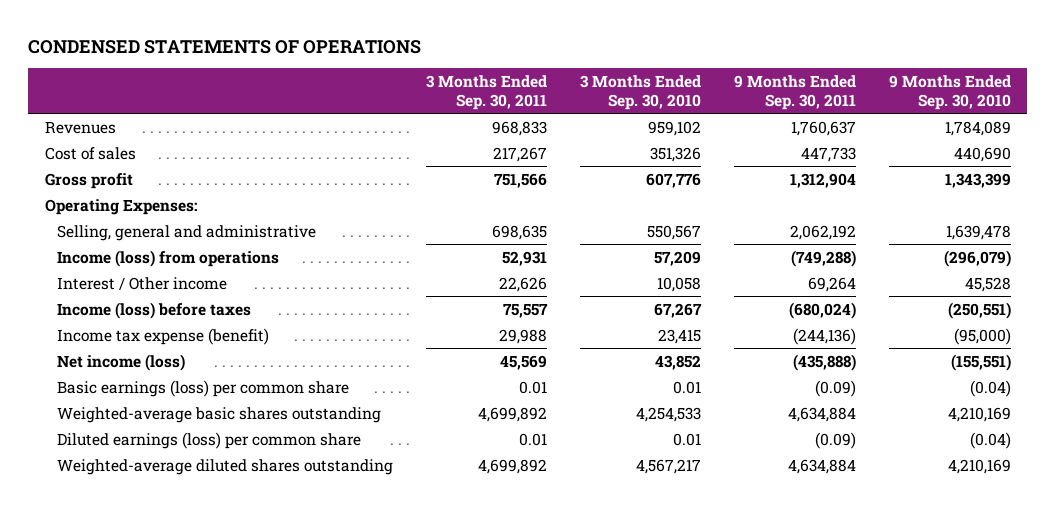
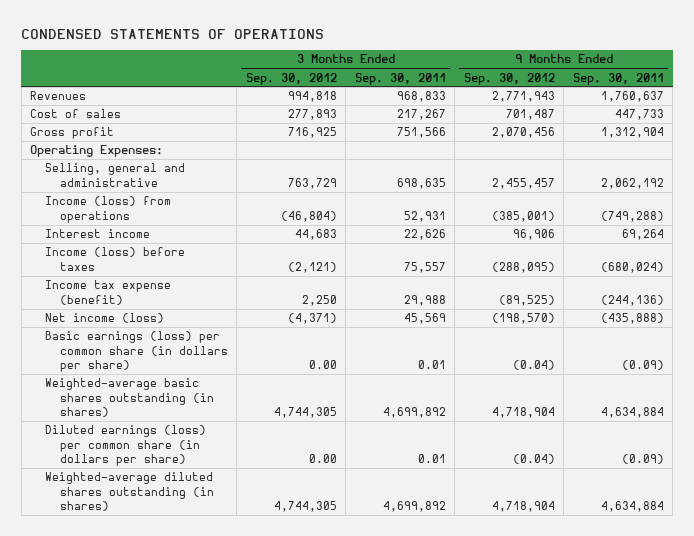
[580,74,702,110] 3 Months Ended Sep. 30, 2010 -> none
[888,74,1011,110] 9 Months Ended Sep. 30, 2010 -> none
none -> [245,72,337,85] Sep. 30, 2012
none -> [463,72,555,85] Sep. 30, 2012
[57,276,228,290] Interest / Other income -> [45,229,151,239] Interest income
[57,379,350,397] Basic earnings (loss) per common share -> [45,331,228,373] Basic earnings (loss) per common share (in dollars per share)
[57,406,382,423] Weighted-average basic shares outstanding -> [45,378,214,418] Weighted-average basic shares outstanding (in shares)
[57,431,362,449] Diluted earnings (loss) per common share -> [45,425,207,467] Diluted earnings (loss) per common share (in dollars per share)
[57,458,394,475] Weighted-average diluted shares outstanding -> [45,472,214,512] Weighted-average diluted shares outstanding (in shares)

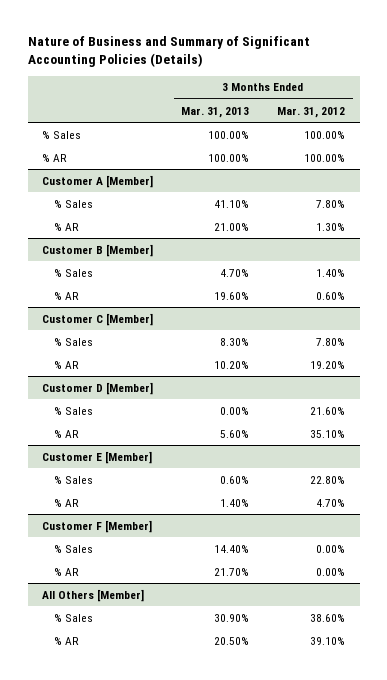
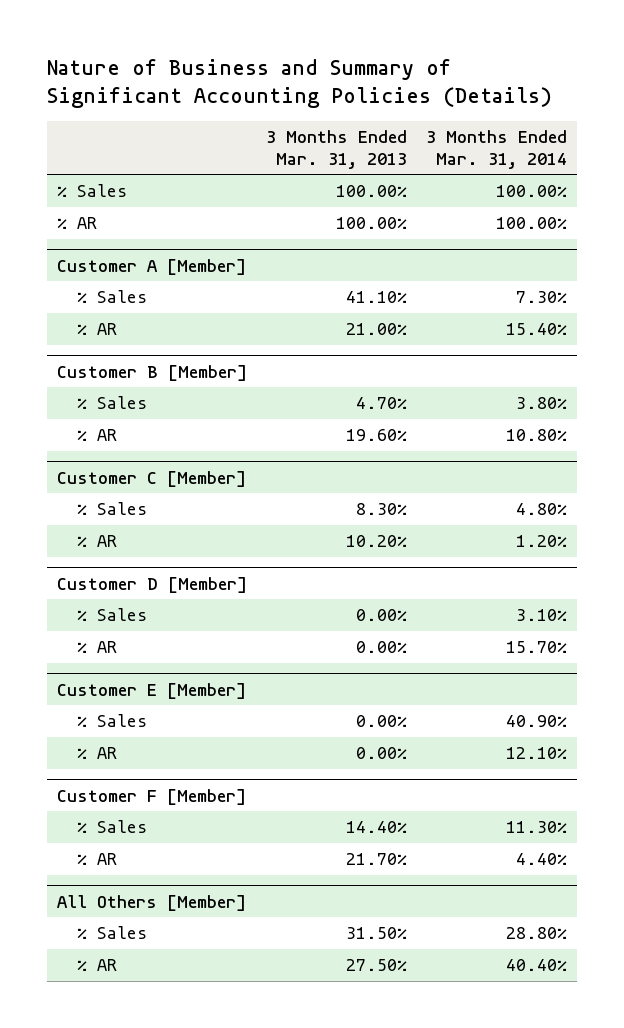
[277,106,346,118] Mar. 31, 2012 -> none
none -> [426,130,568,169] 3 Months Ended Mar. 31, 2014
[220,429,250,438] 5.60% -> [356,641,408,654] 0.00%
[220,475,250,484] 0.60% -> [356,715,408,728] 0.00%
[220,498,250,507] 1.40% -> [356,747,408,760] 0.00%
[214,613,250,622] 30.90% -> [346,927,408,940] 31.50%
[214,636,250,645] 20.50% -> [346,959,408,972] 27.50%

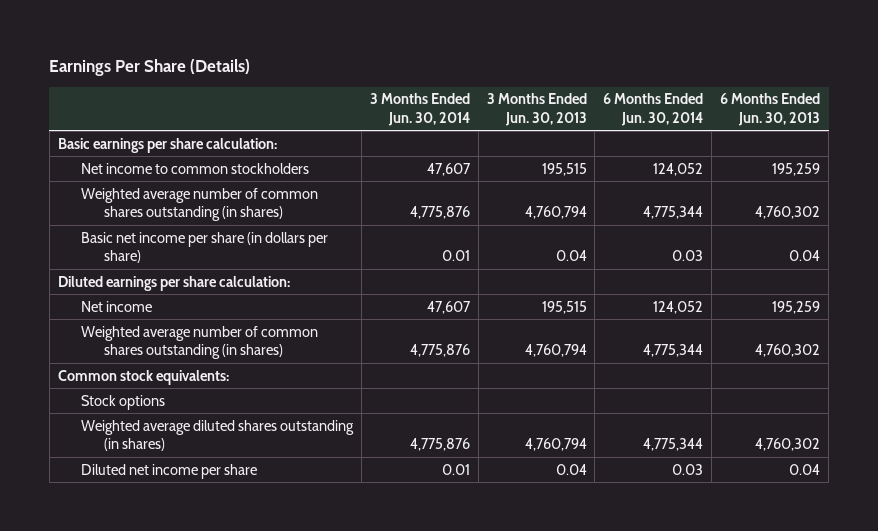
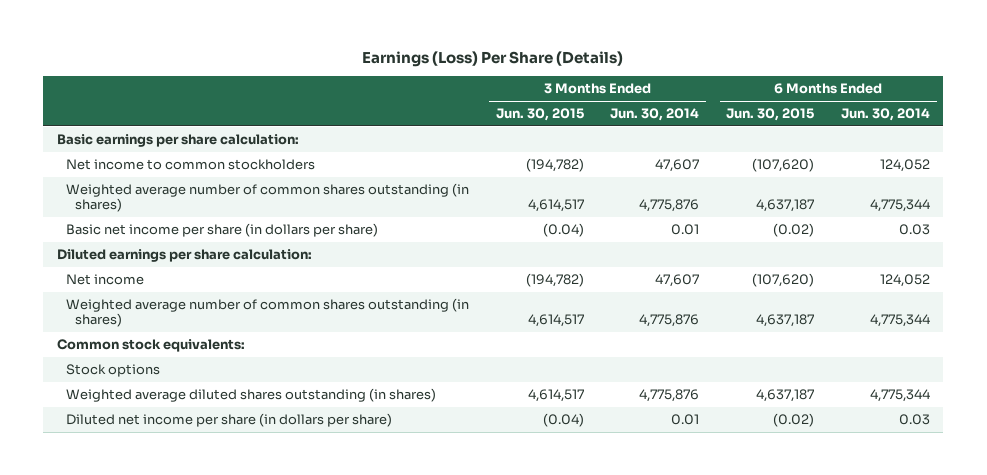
[49,59,251,77] Earnings Per Share (Details) -> [362,51,624,68] Earnings (Loss) Per Share (Details)
[486,93,587,127] 3 Months Ended Jun. 30, 2013 -> none
[720,93,821,127] 6 Months Ended Jun. 30, 2013 -> none
none -> [495,108,584,122] Jun. 30, 2015
none -> [726,108,815,122] Jun. 30, 2015
[80,463,257,479] Diluted net income per share -> [65,413,392,428] Diluted net income per share (in dollars per share)

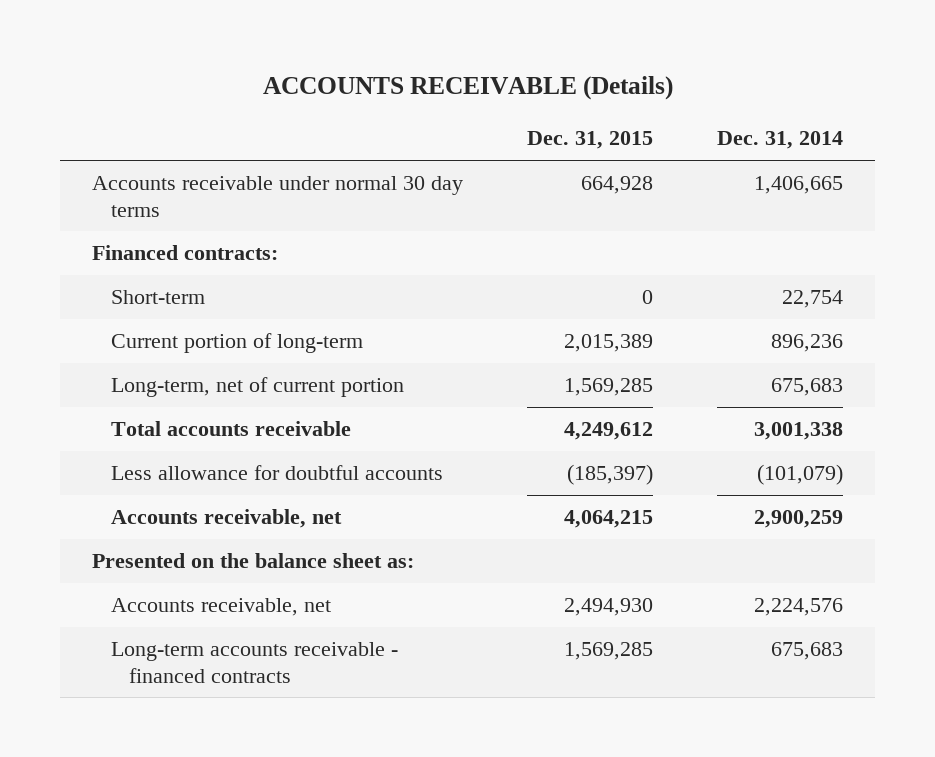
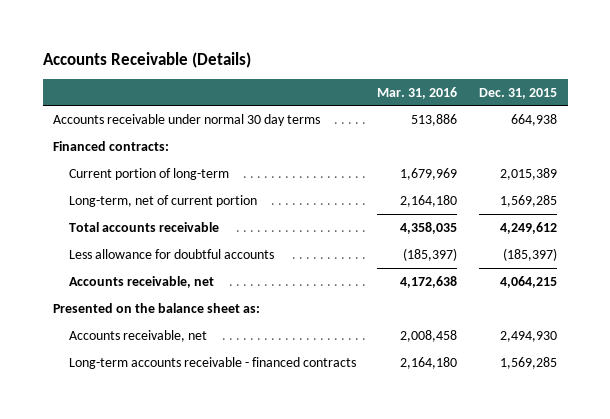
[262,76,673,101] ACCOUNTS RECEIVABLE (Details) -> [42,51,251,68] Accounts Receivable (Details)
[717,131,844,150] Dec. 31, 2014 -> none
none -> [377,86,458,99] Mar. 31, 2016
[581,176,654,195] 664,928 -> [510,113,557,126] 664,938
[110,290,205,305] Short-term -> none

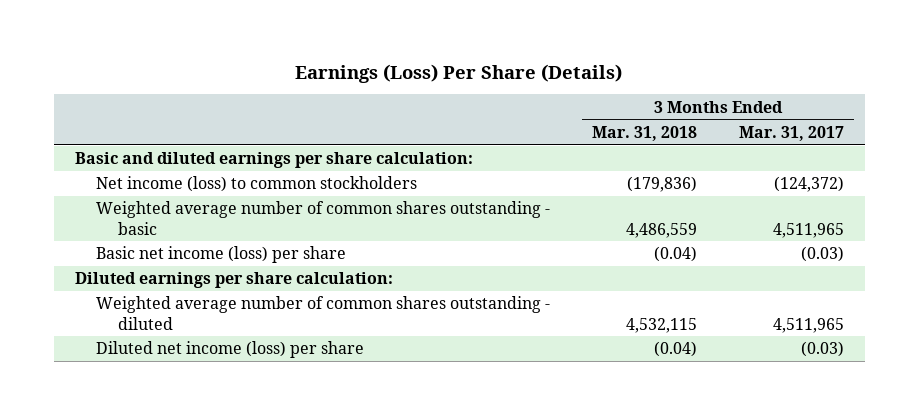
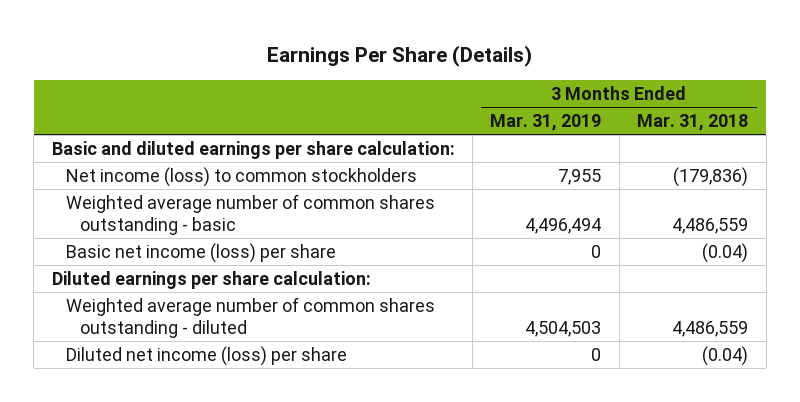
[295,63,623,83] Earnings (Loss) Per Share (Details) -> [266,44,532,67] Earnings Per Share (Details)
[738,125,844,141] Mar. 31, 2017 -> none
none -> [490,113,602,131] Mar. 31, 2019
[626,317,698,333] 4,532,115 -> [672,321,749,338] 4,486,559

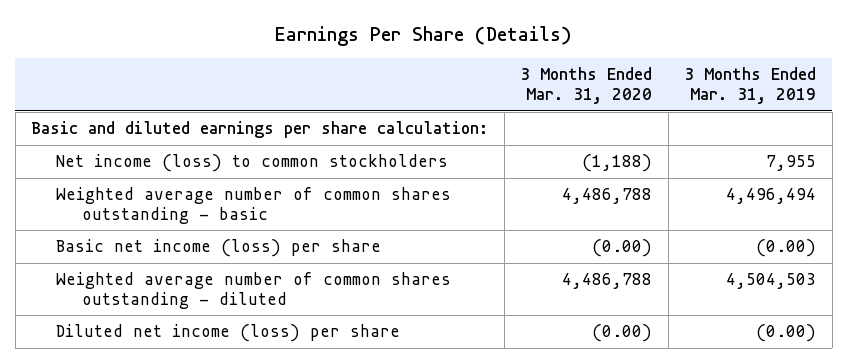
[637,113,749,131] Mar. 31, 2018 -> none
none -> [520,67,653,105] 3 Months Ended Mar. 31, 2020
[51,270,371,289] Diluted earnings per share calculation: -> none
[591,244,602,258] 0 -> [756,239,817,258] (0.00)
[591,347,602,361] 0 -> [756,324,817,343] (0.00)

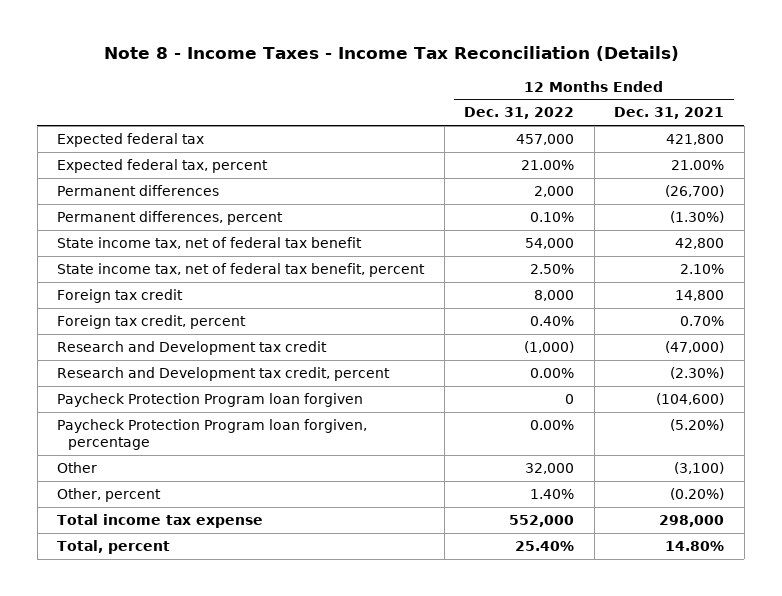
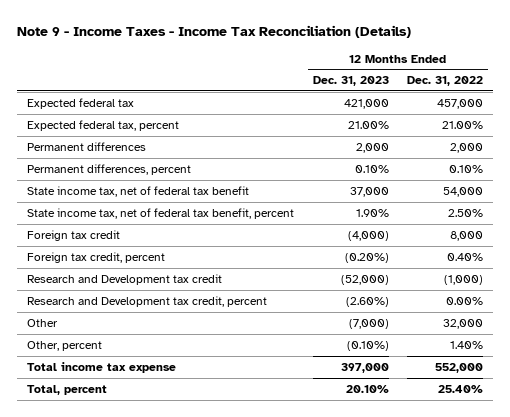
[103,46,679,62] Note 8 - Income Taxes - Income Tax Reconciliation (Details) -> [17,24,412,38] Note 9 - Income Taxes - Income Tax Reconciliation (Details)
[614,107,725,120] Dec. 31, 2021 -> none
none -> [312,76,389,87] Dec. 31, 2023
[57,393,364,408] Paycheck Protection Program loan forgiven -> none
[57,419,368,451] Paycheck Protection Program loan forgiven, percentage -> none

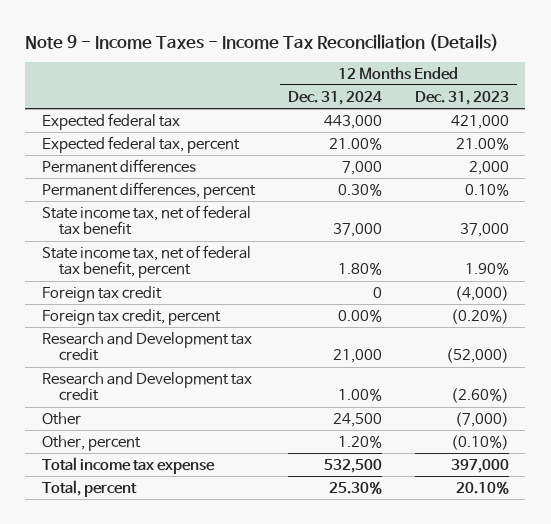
[407,76,484,87] Dec. 31, 2022 -> none
none -> [287,90,382,105] Dec. 31, 2024
[26,295,267,307] Research and Development tax credit, percent -> [41,371,252,402] Research and Development tax credit

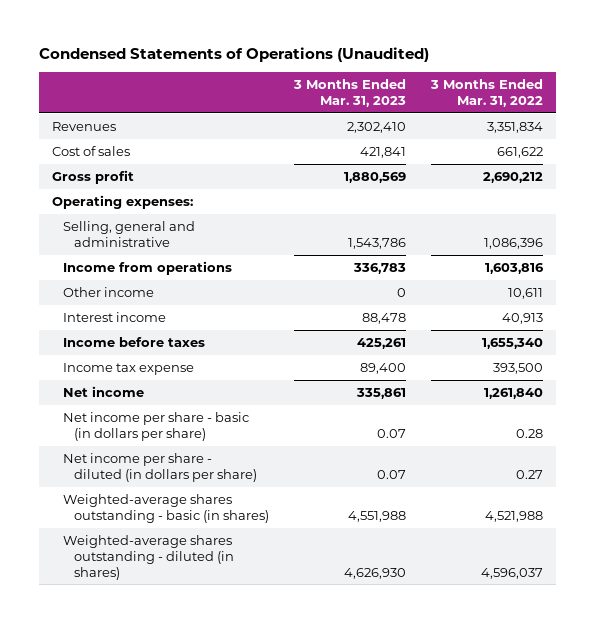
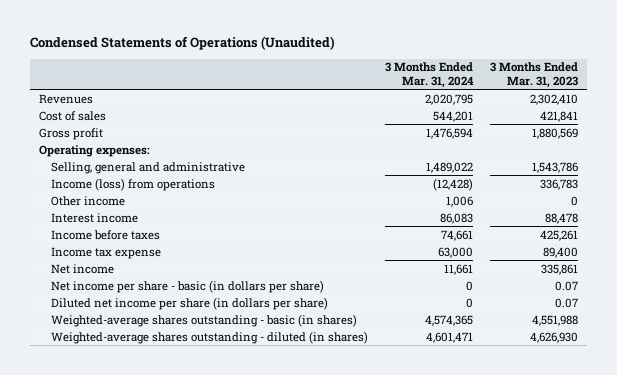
[430,78,544,107] 3 Months Ended Mar. 31, 2022 -> none
none -> [385,62,475,88] 3 Months Ended Mar. 31, 2024
[62,260,232,275] Income from operations -> [50,177,215,191] Income (loss) from operations
[62,452,257,482] Net income per share - diluted (in dollars per share) -> [50,296,328,310] Diluted net income per share (in dollars per share)

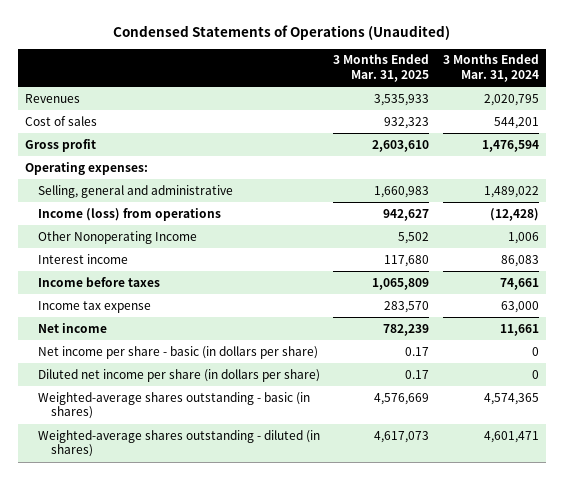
[490,62,579,88] 3 Months Ended Mar. 31, 2023 -> none
none -> [333,54,430,83] 3 Months Ended Mar. 31, 2025
[50,195,125,206] Other income -> [37,230,197,244] Other Nonoperating Income

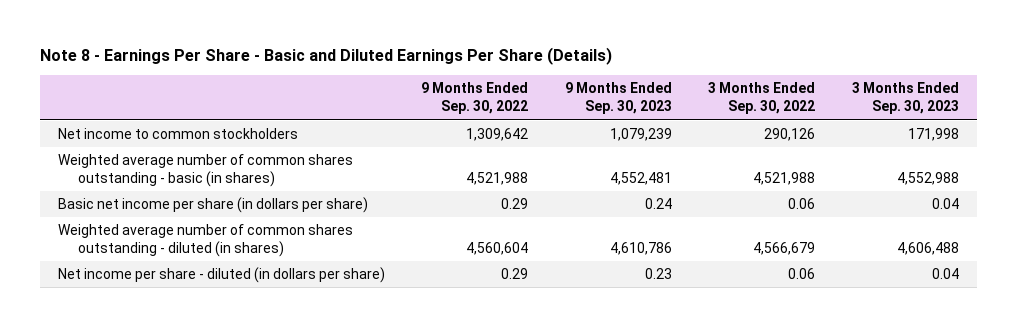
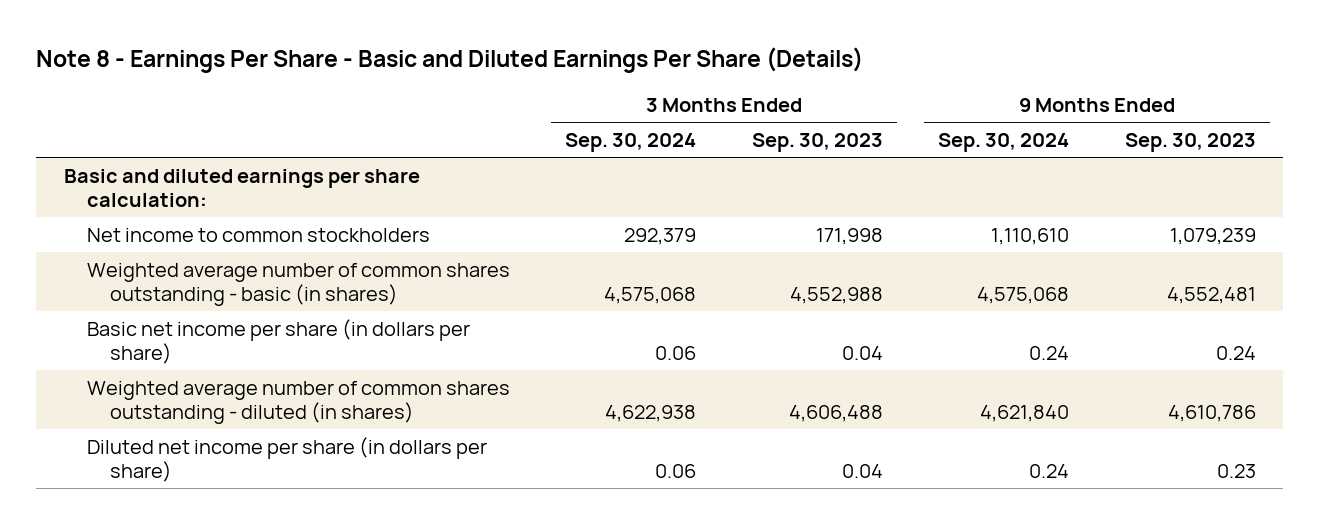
[421,82,529,115] 9 Months Ended Sep. 30, 2022 -> none
[708,82,816,115] 3 Months Ended Sep. 30, 2022 -> none
none -> [565,133,697,153] Sep. 30, 2024
none -> [938,133,1070,153] Sep. 30, 2024
none -> [63,168,420,207] Basic and diluted earnings per share calculation:
[57,267,385,284] Net income per share - diluted (in dollars per share) -> [86,436,487,482] Diluted net income per share (in dollars per share)

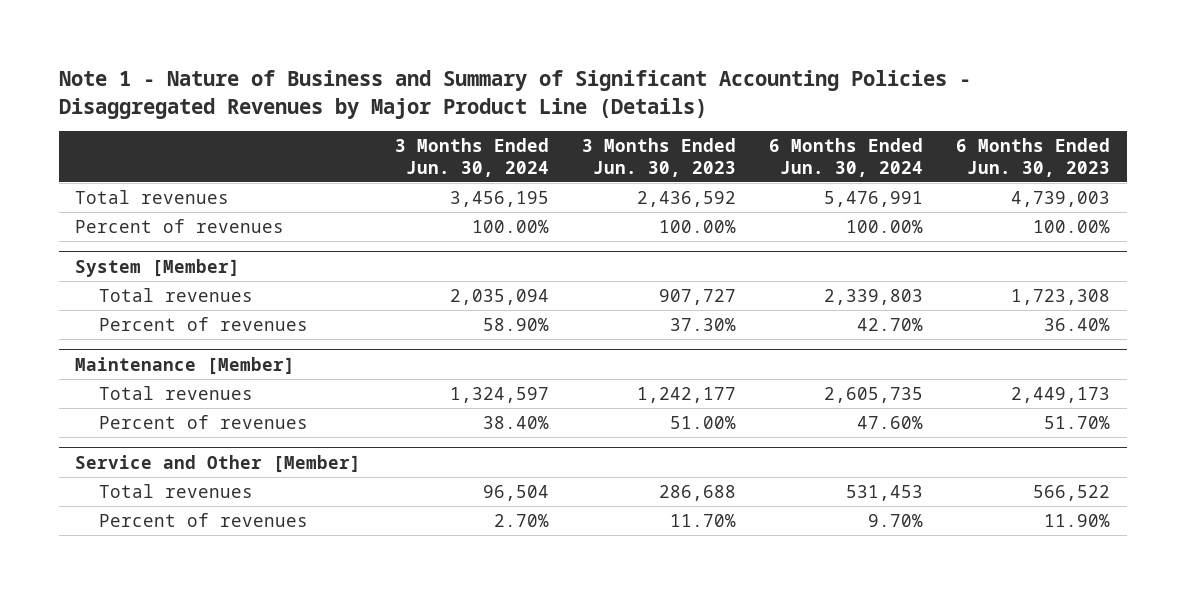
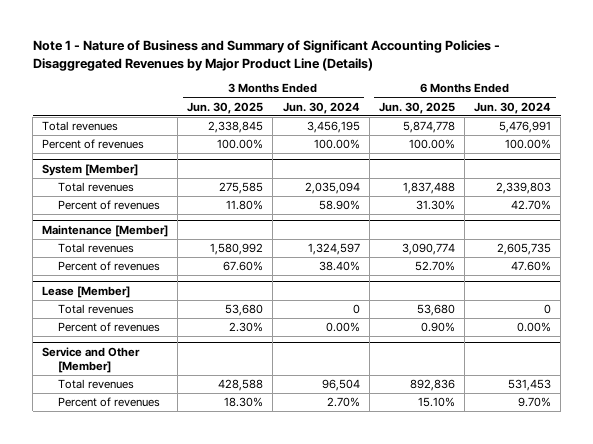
[581,137,736,177] 3 Months Ended Jun. 30, 2023 -> none
[956,137,1111,177] 6 Months Ended Jun. 30, 2023 -> none
none -> [187,101,264,114] Jun. 30, 2025
none -> [378,101,455,114] Jun. 30, 2025
none -> [42,286,131,299] Lease [Member]
none -> [58,304,135,315] Total revenues
none -> [58,322,161,333] Percent of revenues

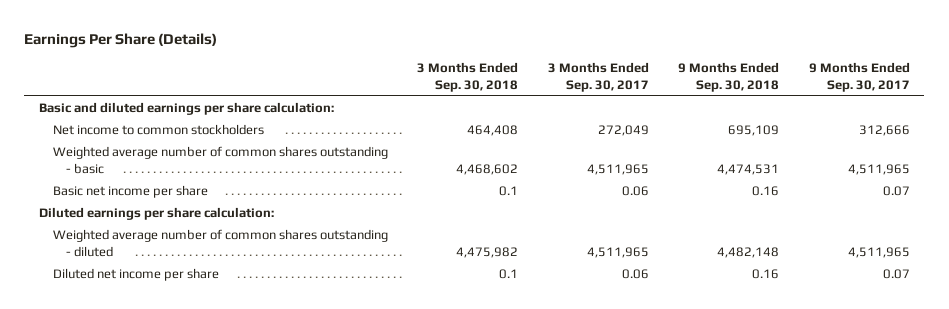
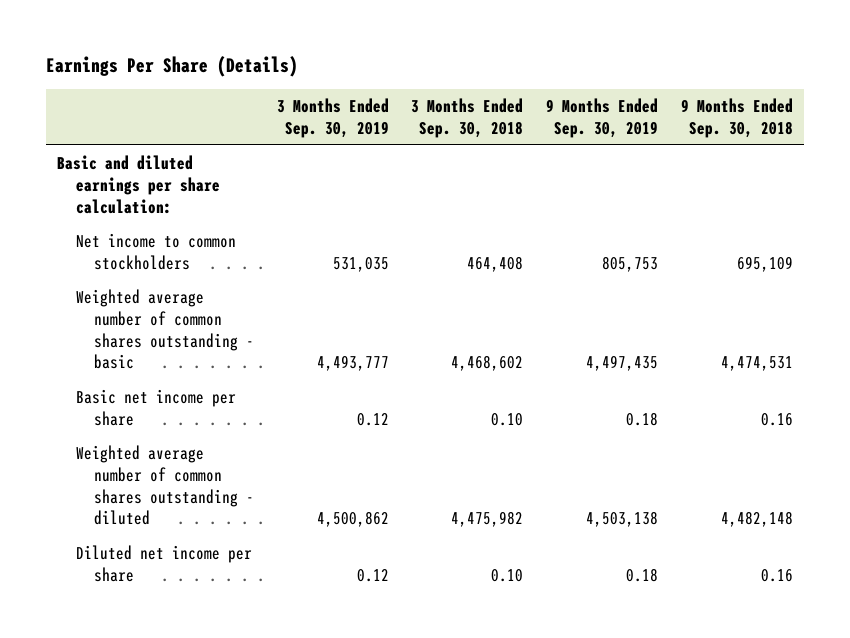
[547,62,649,92] 3 Months Ended Sep. 30, 2017 -> none
[808,62,910,92] 9 Months Ended Sep. 30, 2017 -> none
none -> [276,97,389,138] 3 Months Ended Sep. 30, 2019
none -> [546,97,659,138] 9 Months Ended Sep. 30, 2019
[38,207,274,221] Diluted earnings per share calculation: -> none
[499,186,519,197] 0.1 -> [491,412,524,426] 0.10
[499,269,519,280] 0.1 -> [491,568,524,582] 0.10

